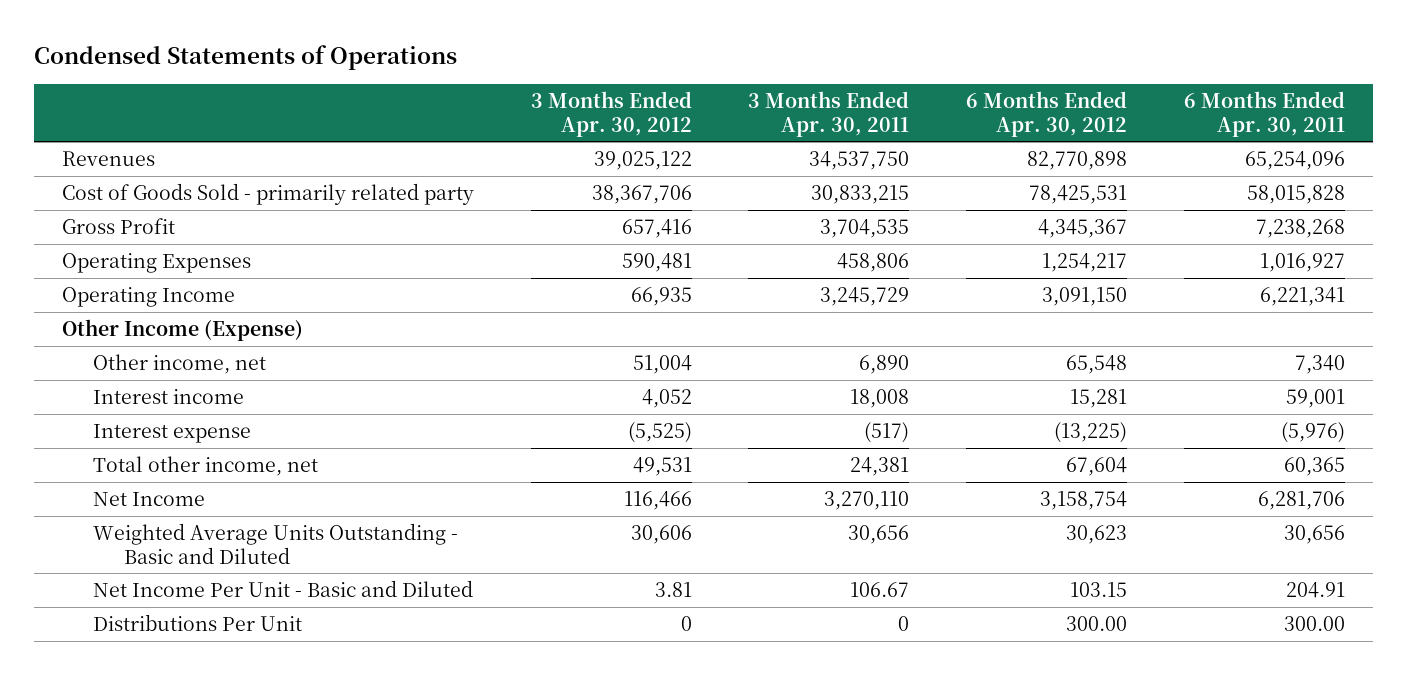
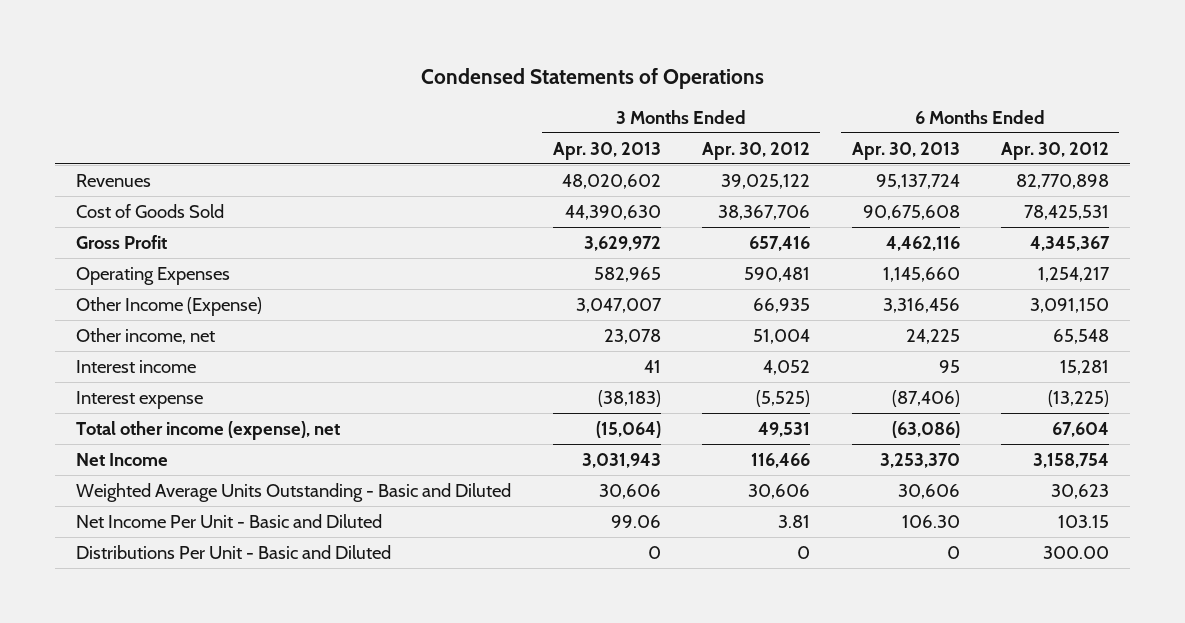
[748,90,910,137] 3 Months Ended Apr. 30, 2011 -> none
[1183,90,1345,137] 6 Months Ended Apr. 30, 2011 -> none
none -> [552,141,661,160] Apr. 30, 2013
none -> [851,141,960,160] Apr. 30, 2013
[62,183,475,206] Cost of Goods Sold - primarily related party -> [75,203,224,218] Cost of Goods Sold
[62,319,304,342] Other Income (Expense) -> none
[62,287,236,308] Operating Income -> [75,296,262,316] Other Income (Expense)
[92,456,318,477] Total other income, net -> [75,420,340,440] Total other income (expense), net
[92,614,302,632] Distributions Per Unit -> [75,544,391,559] Distributions Per Unit - Basic and Diluted

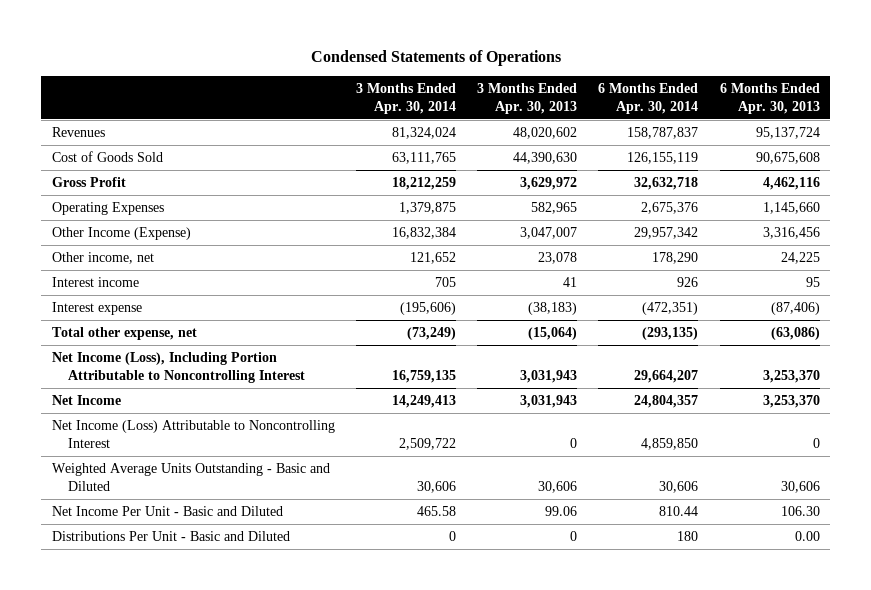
[702,141,811,160] Apr. 30, 2012 -> none
[1001,141,1110,160] Apr. 30, 2012 -> none
none -> [355,83,456,114] 3 Months Ended Apr. 30, 2014
none -> [598,83,699,114] 6 Months Ended Apr. 30, 2014
[75,420,340,440] Total other income (expense), net -> [51,327,197,341] Total other expense, net
none -> [51,352,305,383] Net Income (Loss), Including Portion Attributable to Noncontrolling Interest
none -> [51,420,335,448] Net Income (Loss) Attributable to Noncontrolling Interest
[946,545,960,559] 0 -> [794,531,820,542] 0.00

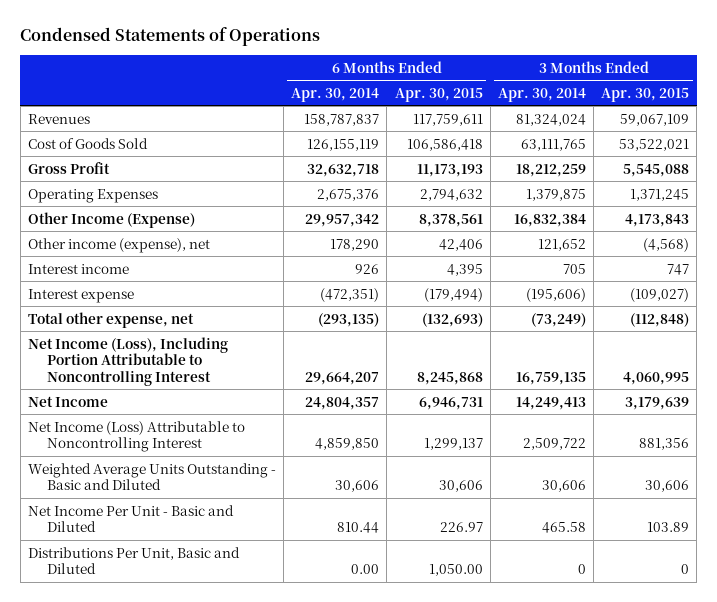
[477,83,578,114] 3 Months Ended Apr. 30, 2013 -> none
[719,83,820,114] 6 Months Ended Apr. 30, 2013 -> none
none -> [394,87,483,102] Apr. 30, 2015
none -> [601,87,690,102] Apr. 30, 2015
[51,252,154,265] Other income, net -> [27,237,210,253] Other income (expense), net
[51,531,290,542] Distributions Per Unit - Basic and Diluted -> [27,546,240,575] Distributions Per Unit, Basic and Diluted
[677,531,699,542] 180 -> [351,564,380,575] 0.00

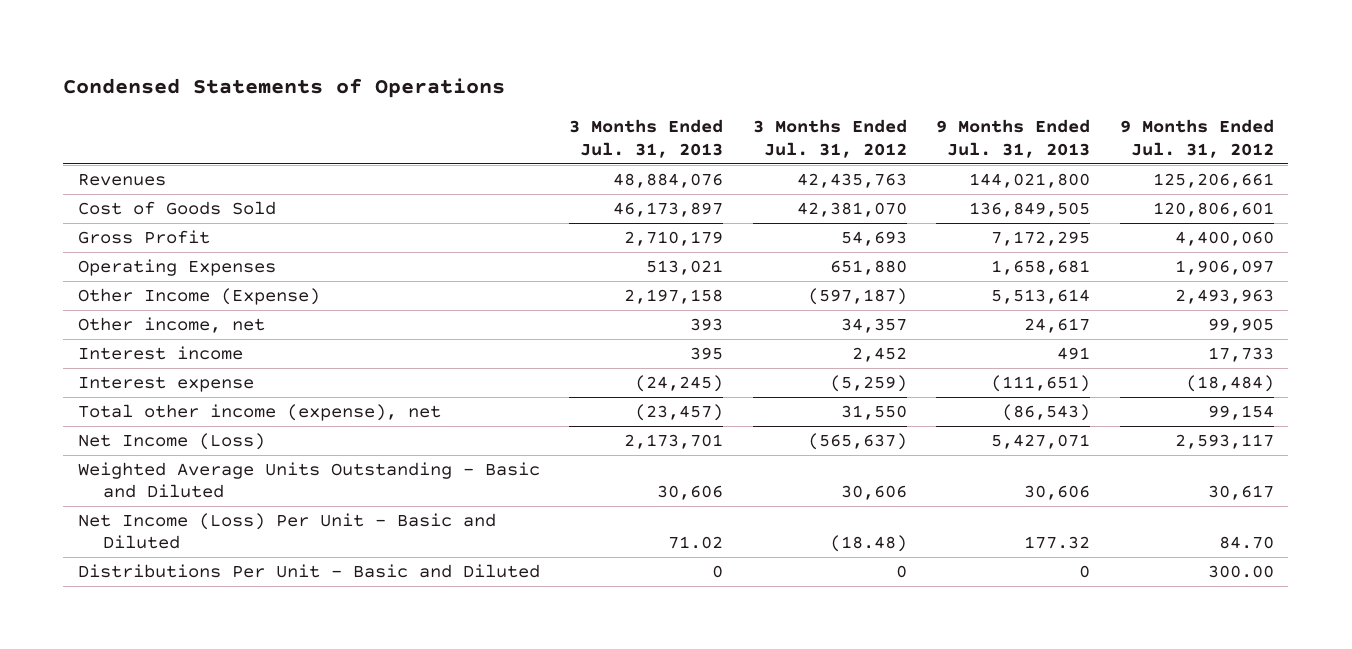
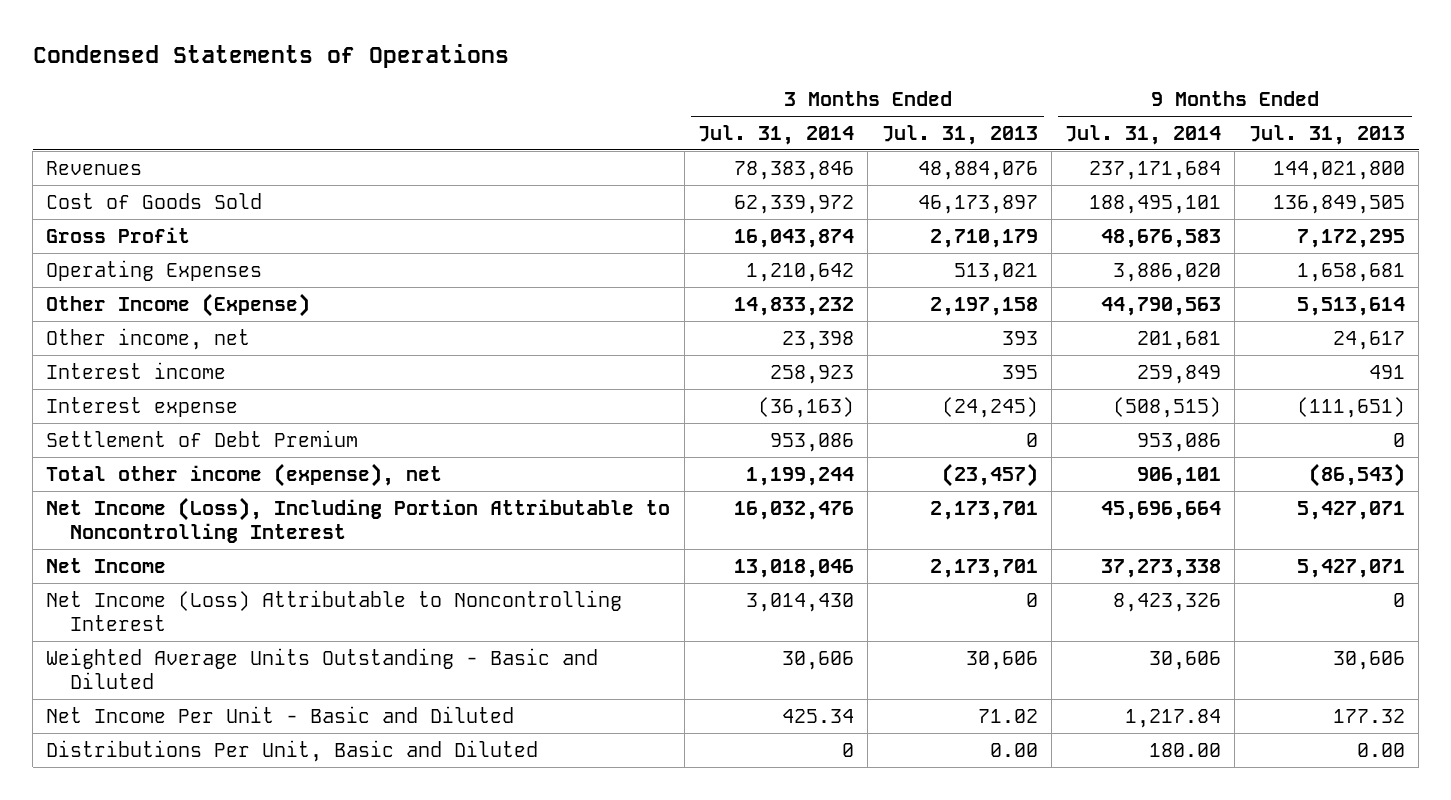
[752,119,907,158] 3 Months Ended Jul. 31, 2012 -> none
[1119,119,1274,158] 9 Months Ended Jul. 31, 2012 -> none
none -> [697,124,854,145] Jul. 31, 2014
none -> [1065,124,1222,145] Jul. 31, 2014
none -> [46,429,359,447] Settlement of Debt Premium
none -> [46,496,671,543] Net Income (Loss), Including Portion Attributable to Noncontrolling Interest
[77,433,265,451] Net Income (Loss) -> [46,557,167,573] Net Income
none -> [46,589,623,631] Net Income (Loss) Attributable to Noncontrolling Interest
[77,513,496,550] Net Income (Loss) Per Unit - Basic and Diluted -> [46,705,515,723] Net Income Per Unit - Basic and Diluted
[77,564,540,579] Distributions Per Unit - Basic and Diluted -> [46,739,539,762] Distributions Per Unit, Basic and Diluted
[712,565,724,579] 0 -> [989,742,1038,757] 0.00
[1079,565,1091,579] 0 -> [1356,742,1405,757] 0.00

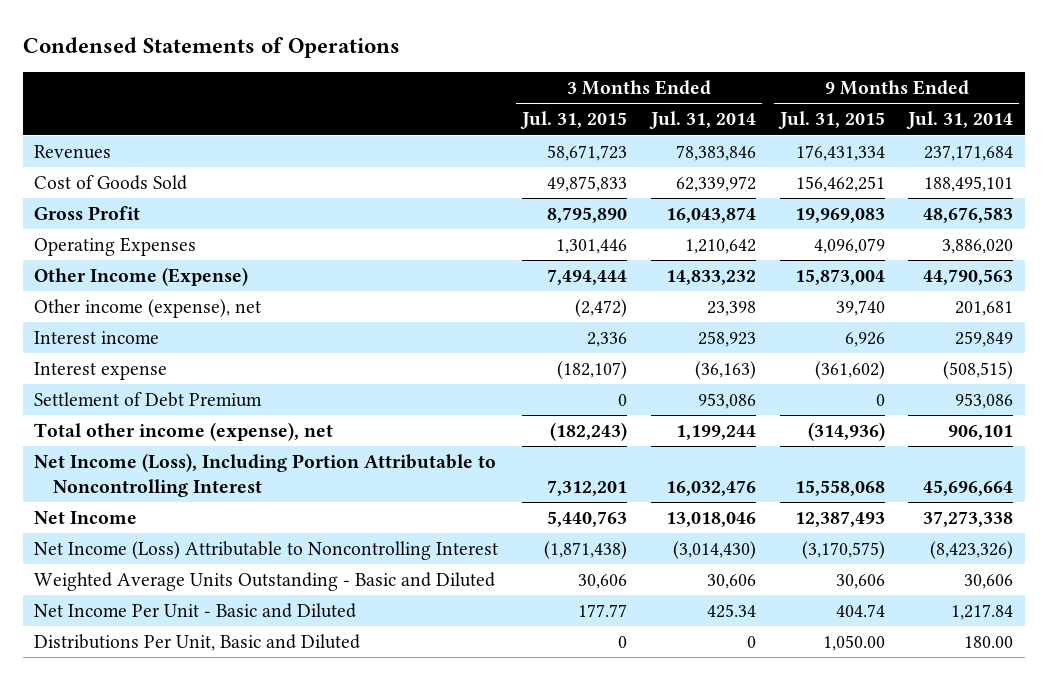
[881,124,1038,145] Jul. 31, 2013 -> none
[1248,124,1405,145] Jul. 31, 2013 -> none
none -> [520,111,628,130] Jul. 31, 2015
none -> [777,111,885,130] Jul. 31, 2015
[46,327,251,350] Other income, net -> [34,298,262,318] Other income (expense), net
[745,592,854,612] 3,014,430 -> [672,540,756,559] (3,014,430)
[1113,592,1222,612] 8,423,326 -> [930,540,1014,559] (8,423,326)

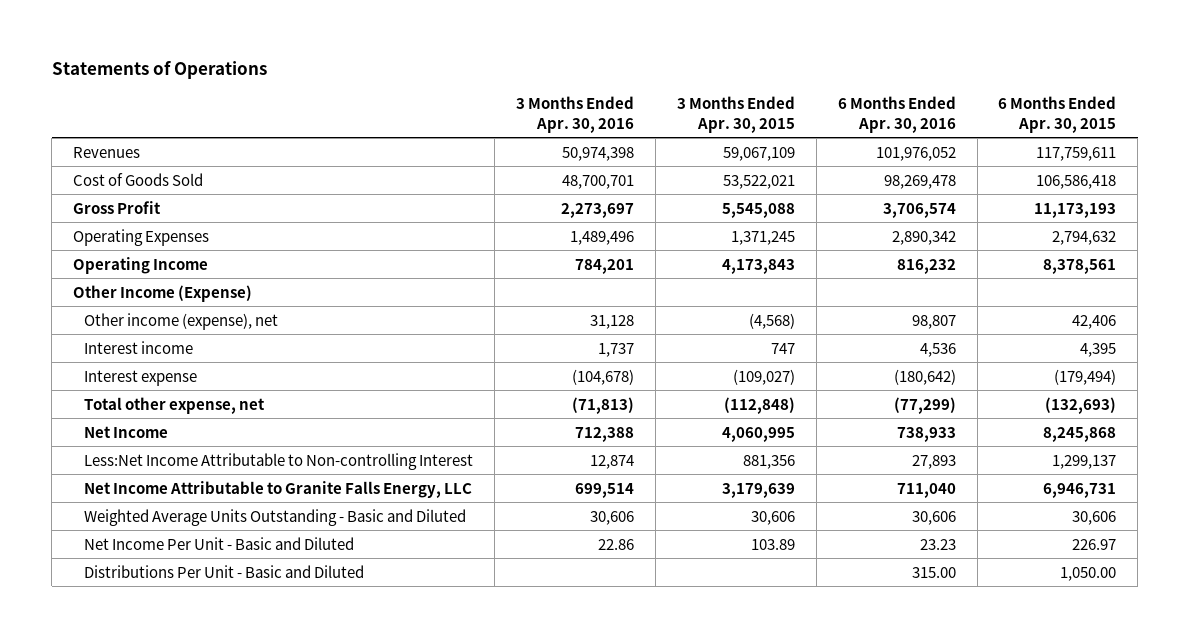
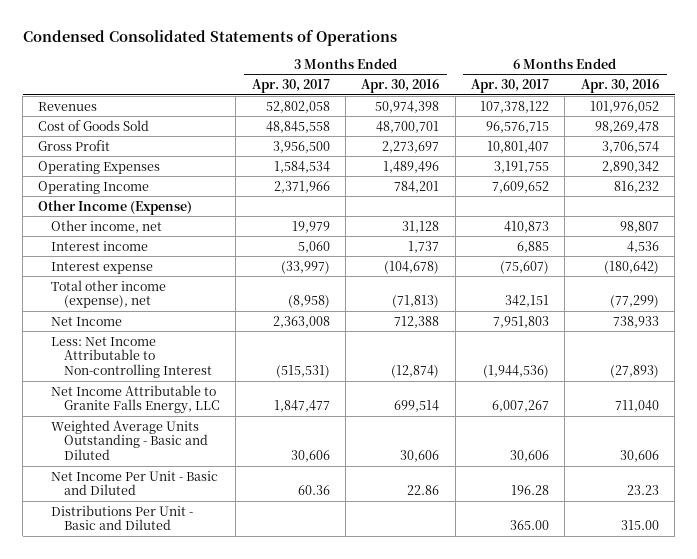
[51,60,267,79] Statements of Operations -> [22,29,397,46] Condensed Consolidated Statements of Operations
[676,96,795,133] 3 Months Ended Apr. 30, 2015 -> none
[998,96,1117,133] 6 Months Ended Apr. 30, 2015 -> none
none -> [251,79,330,94] Apr. 30, 2017
none -> [471,79,550,94] Apr. 30, 2017
[84,312,279,330] Other income (expense), net -> [51,219,163,233] Other income, net
[84,396,266,414] Total other expense, net -> [51,279,167,309] Total other income (expense), net
[84,452,474,470] Less:Net Income Attributable to Non-controlling Interest -> [51,336,213,379] Less: Net Income Attributable to Non-controlling Interest
[589,454,634,469] 12,874 -> [391,365,440,379] (12,874)
[911,454,956,469] 27,893 -> [609,365,659,379] (27,893)

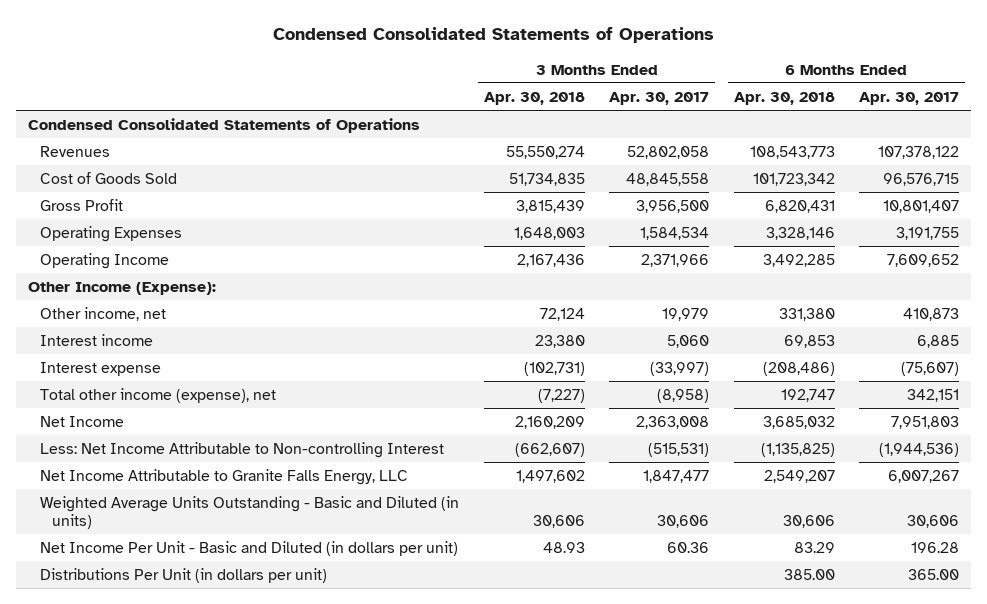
[361,79,440,94] Apr. 30, 2016 -> none
[580,79,659,94] Apr. 30, 2016 -> none
none -> [483,91,585,105] Apr. 30, 2018
none -> [733,91,835,105] Apr. 30, 2018
none -> [28,117,421,133] Condensed Consolidated Statements of Operations
[38,199,193,215] Other Income (Expense) -> [28,281,217,295] Other Income (Expense):
[51,419,209,461] Weighted Average Units Outstanding - Basic and Diluted -> [40,495,460,529] Weighted Average Units Outstanding - Basic and Diluted (in units)
[51,470,219,496] Net Income Per Unit - Basic and Diluted -> [40,540,459,556] Net Income Per Unit - Basic and Diluted (in dollars per unit)
[51,504,194,531] Distributions Per Unit - Basic and Diluted -> [40,567,328,583] Distributions Per Unit (in dollars per unit)

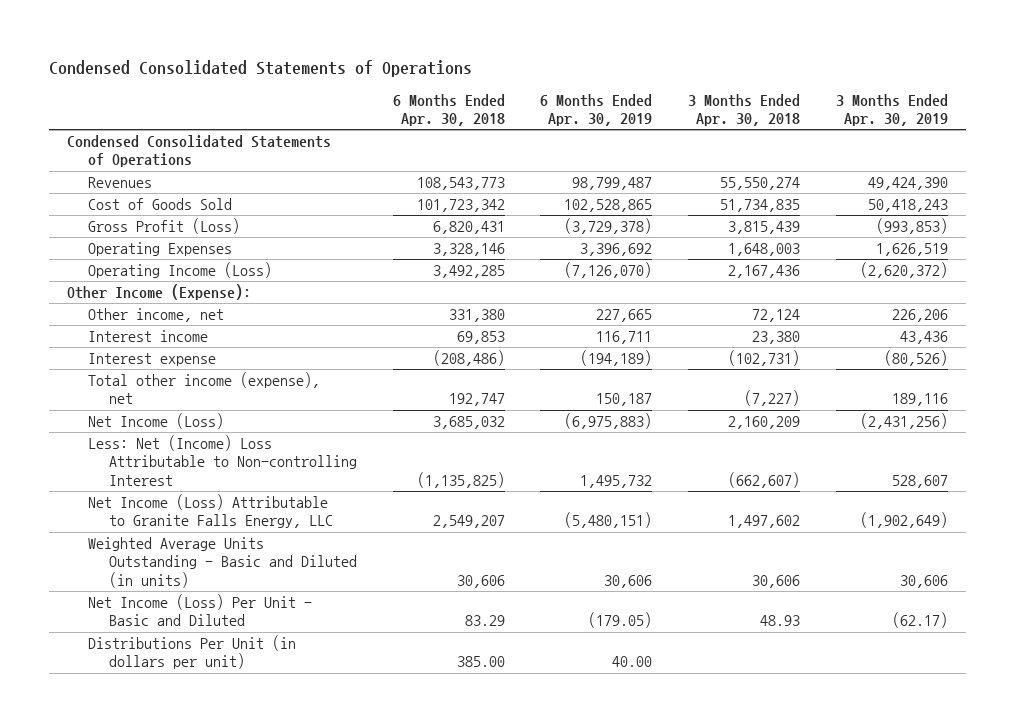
[609,91,710,105] Apr. 30, 2017 -> none
[859,91,960,105] Apr. 30, 2017 -> none
none -> [540,93,653,126] 6 Months Ended Apr. 30, 2019
none -> [835,93,948,126] 3 Months Ended Apr. 30, 2019
[40,198,124,211] Gross Profit -> [88,218,241,235] Gross Profit (Loss)
[40,252,170,269] Operating Income -> [88,262,273,279] Operating Income (Loss)
[40,415,125,427] Net Income -> [88,413,225,430] Net Income (Loss)
[40,441,445,458] Less: Net Income Attributable to Non-controlling Interest -> [88,435,357,486] Less: Net (Income) Loss Attributable to Non-controlling Interest
[40,468,409,485] Net Income Attributable to Granite Falls Energy, LLC -> [88,494,333,529] Net Income (Loss) Attributable to Granite Falls Energy, LLC
[40,540,459,556] Net Income Per Unit - Basic and Diluted (in dollars per unit) -> [88,594,313,627] Net Income (Loss) Per Unit - Basic and Diluted

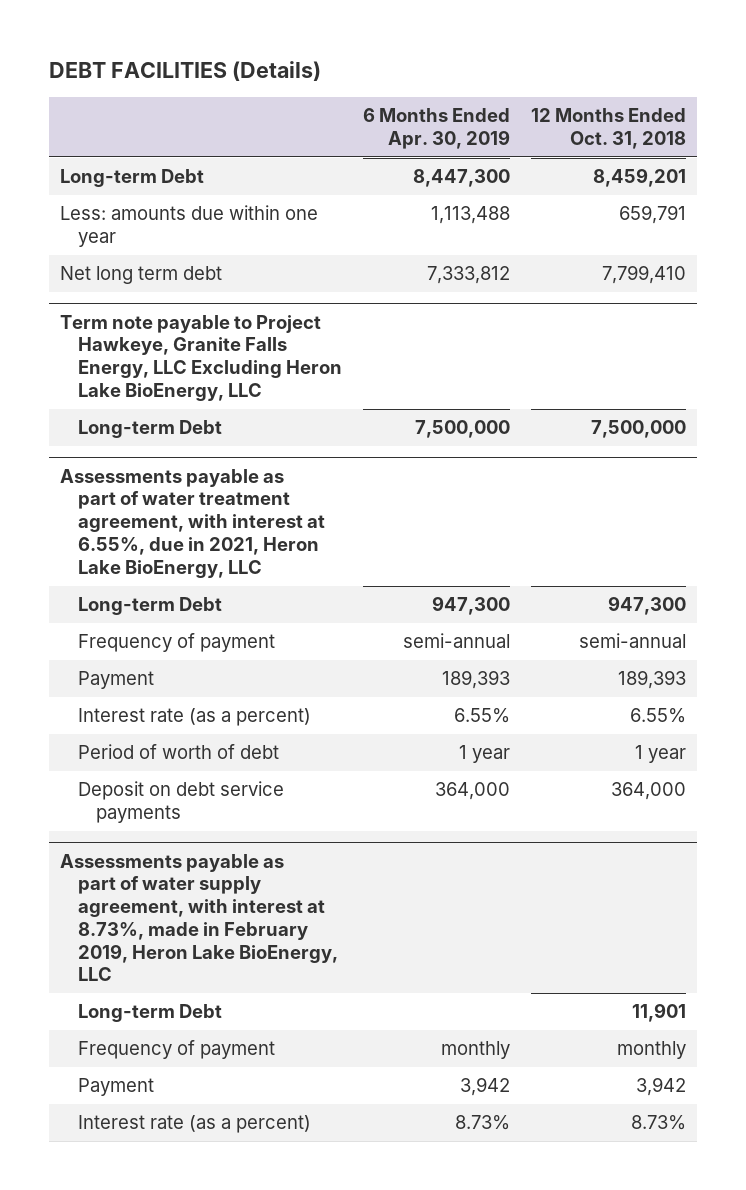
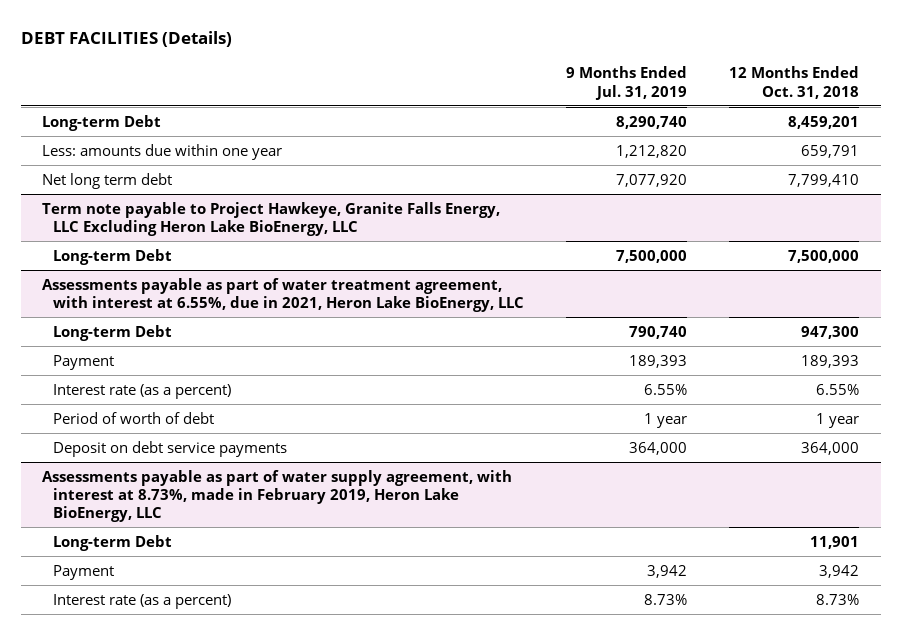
[363,107,511,149] 6 Months Ended Apr. 30, 2019 -> none
none -> [566,66,688,100] 9 Months Ended Jul. 31, 2019
[78,633,276,653] Frequency of payment -> none
[78,1040,276,1060] Frequency of payment -> none

